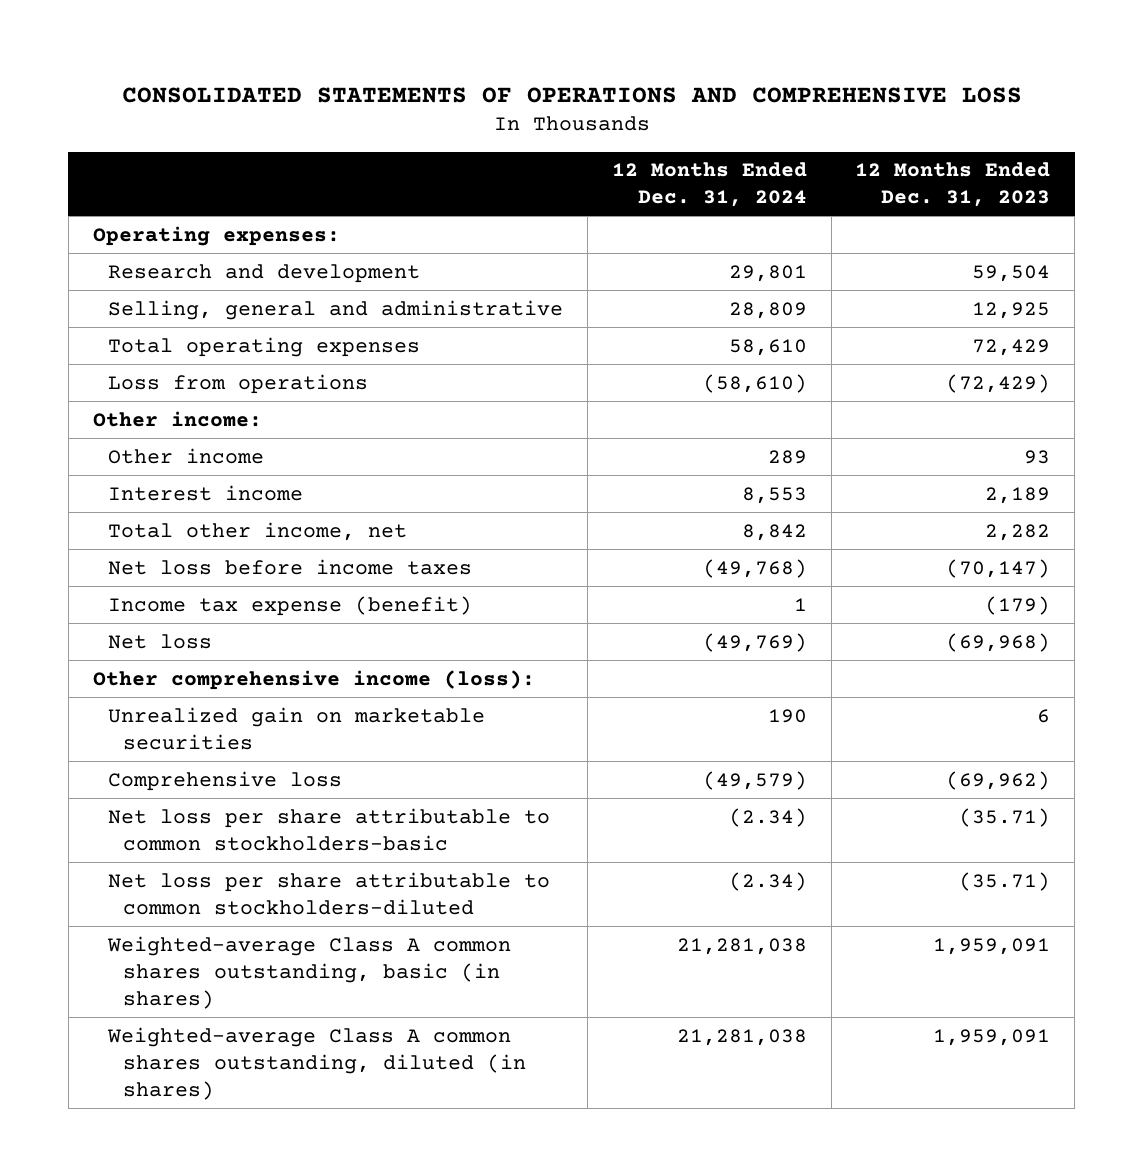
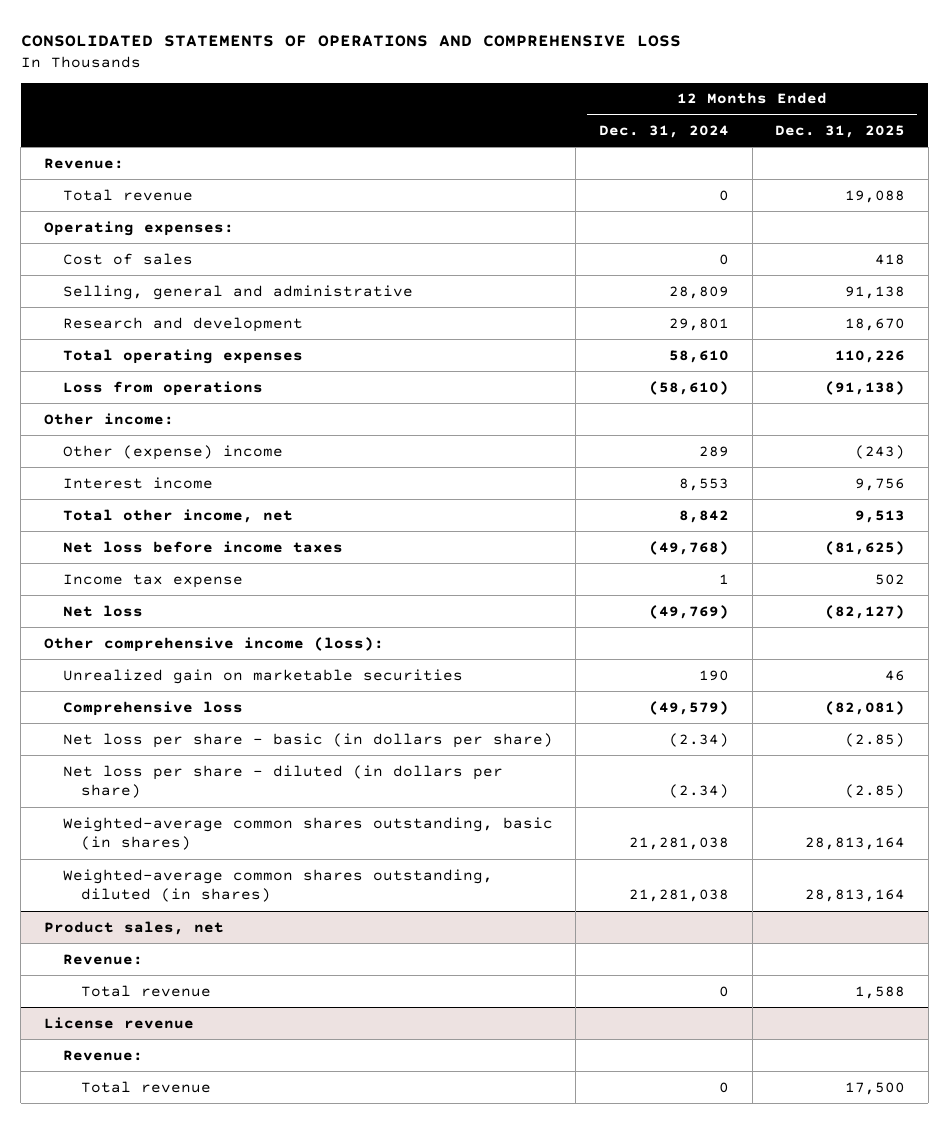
[855,162,1051,208] 12 Months Ended Dec. 31, 2023 -> none
none -> [775,125,906,139] Dec. 31, 2025
none -> [44,157,125,169] Revenue:
none -> [62,188,193,201] Total revenue
none -> [62,252,193,265] Cost of sales
[108,263,421,283] Research and development -> [62,316,303,332] Research and development
[108,447,265,464] Other income -> [62,444,283,460] Other (expense) income
[108,595,473,616] Income tax expense (benefit) -> [62,573,243,588] Income tax expense
[108,807,551,851] Net loss per share attributable to common stockholders-basic -> [62,732,553,748] Net loss per share - basic (in dollars per share)
[108,871,551,915] Net loss per share attributable to common stockholders-diluted -> [62,764,503,799] Net loss per share - diluted (in dollars per share)
[107,935,512,1009] Weighted-average Class A common shares outstanding, basic (in shares) -> [62,816,553,851] Weighted-average common shares outstanding, basic (in shares)
[107,1026,527,1100] Weighted-average Class A common shares outstanding, diluted (in shares) -> [62,868,493,903] Weighted-average common shares outstanding, diluted (in shares)
none -> [44,920,225,935] Product sales, net
none -> [62,953,143,965] Revenue:
none -> [81,984,212,997] Total revenue
none -> [44,1016,195,1029] License revenue
none -> [62,1049,143,1061] Revenue:
none -> [81,1080,212,1093] Total revenue

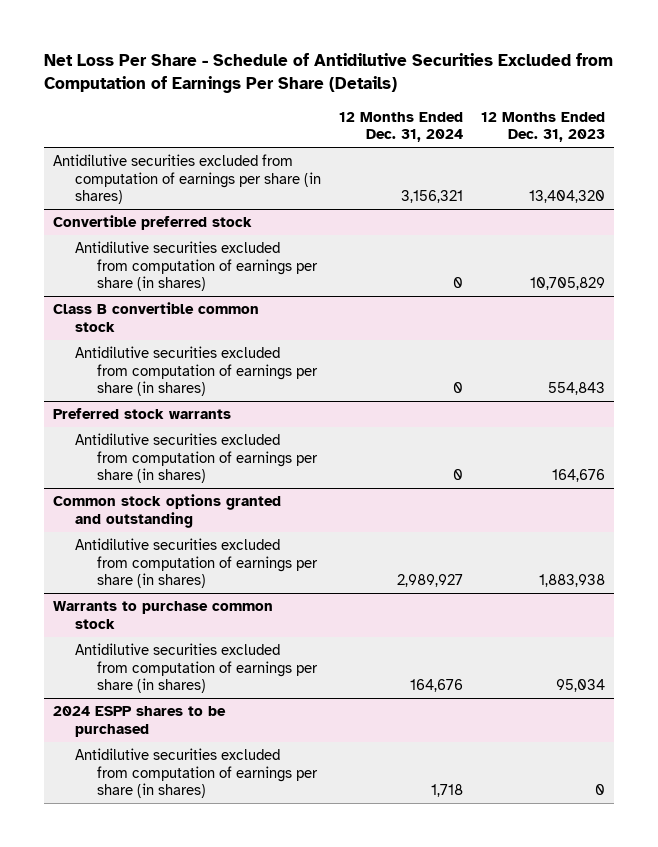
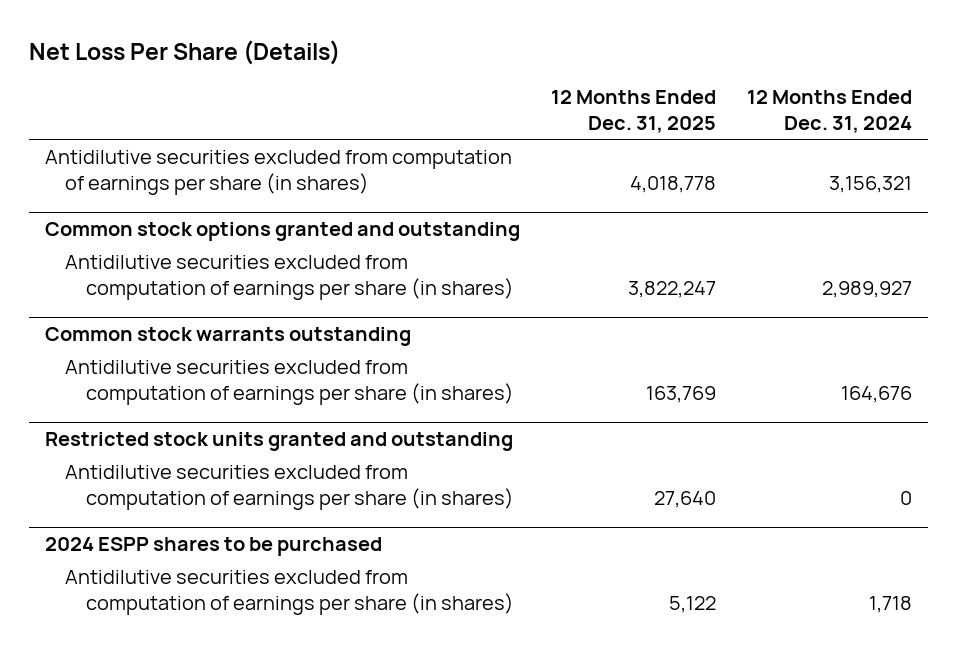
[43,53,613,94] Net Loss Per Share - Schedule of Antidilutive Securities Excluded from Computation of Earnings Per Share (Details) -> [28,40,340,66] Net Loss Per Share (Details)
[481,111,606,143] 12 Months Ended Dec. 31, 2023 -> none
none -> [551,90,717,134] 12 Months Ended Dec. 31, 2025
[52,215,252,231] Convertible preferred stock -> none
[74,241,318,292] Antidilutive securities excluded from computation of earnings per share (in shares) -> none
[52,302,259,332] Class B convertible common stock -> none
[74,346,318,397] Antidilutive securities excluded from computation of earnings per share (in shares) -> none
[52,408,231,420] Preferred stock warrants -> none
[74,433,318,484] Antidilutive securities excluded from computation of earnings per share (in shares) -> none
[52,601,273,629] Warrants to purchase common stock -> [44,326,411,346] Common stock warrants outstanding
none -> [44,431,513,451] Restricted stock units granted and outstanding
none -> [65,464,515,510] Antidilutive securities excluded from computation of earnings per share (in shares)

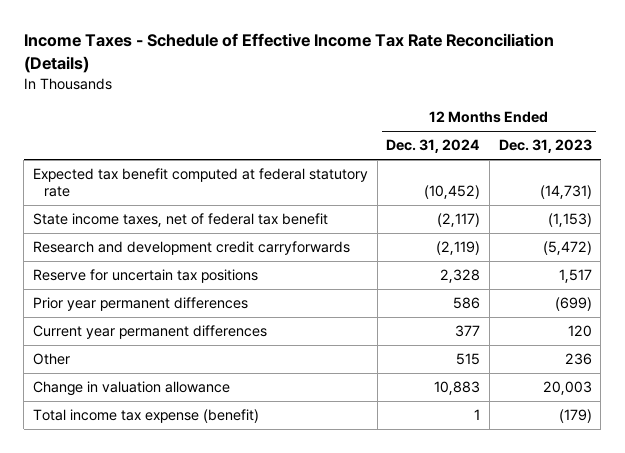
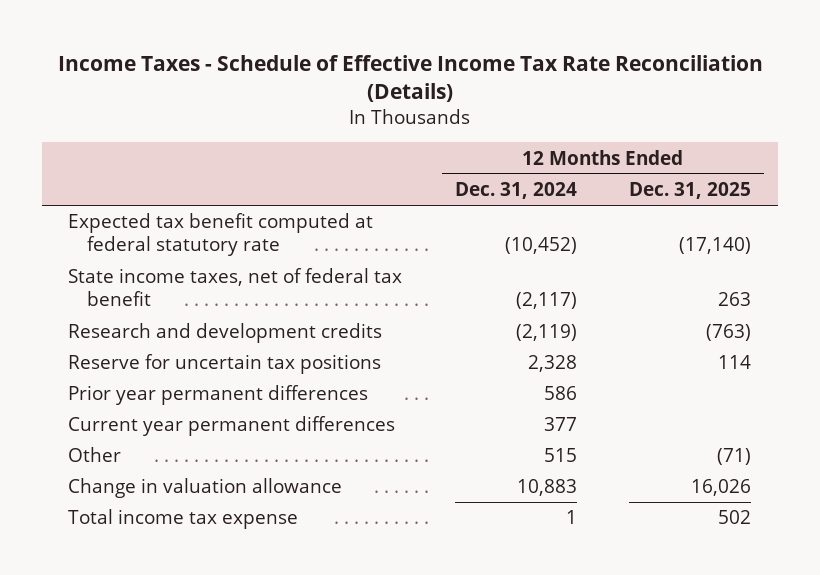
[498,139,592,154] Dec. 31, 2023 -> none
none -> [629,182,752,200] Dec. 31, 2025
[32,241,350,256] Research and development credit carryforwards -> [68,323,383,344] Research and development credits
[32,409,259,424] Total income tax expense (benefit) -> [68,509,299,530] Total income tax expense

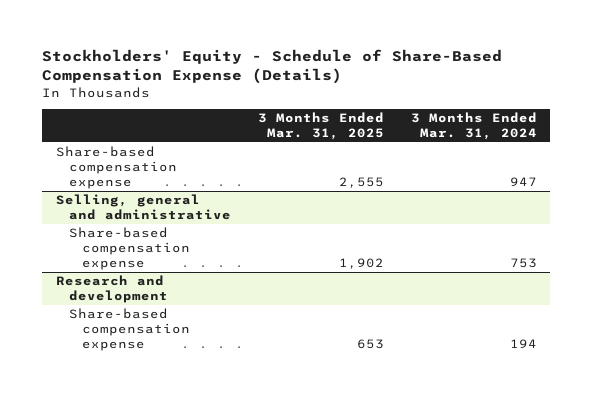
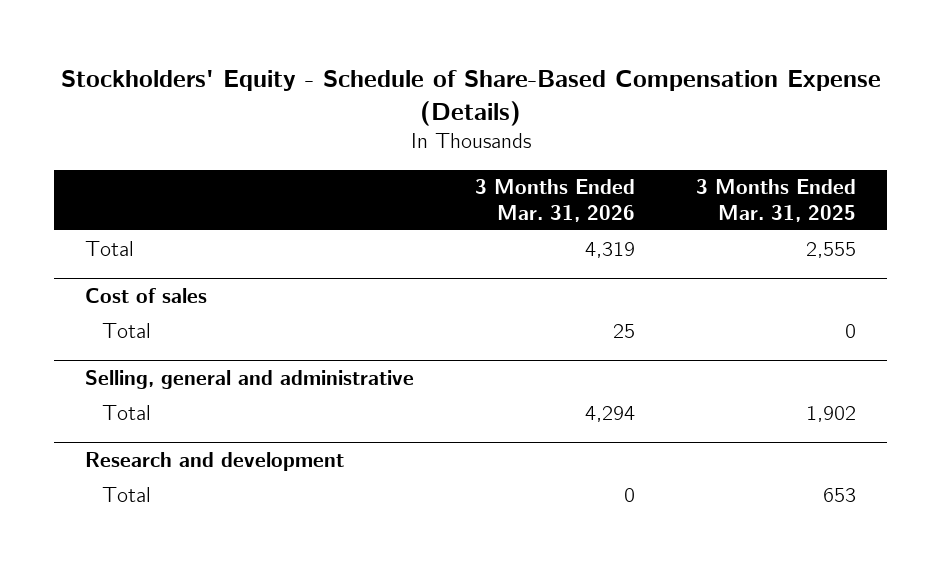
[410,112,537,141] 3 Months Ended Mar. 31, 2024 -> none
none -> [475,179,636,222] 3 Months Ended Mar. 31, 2026
[55,146,177,190] Share-based compensation expense -> [84,240,134,256] Total
none -> [84,288,207,304] Cost of sales
none -> [101,322,151,338] Total
[68,227,191,271] Share-based compensation expense -> [101,404,151,420] Total
[68,308,191,352] Share-based compensation expense -> [101,486,151,502] Total

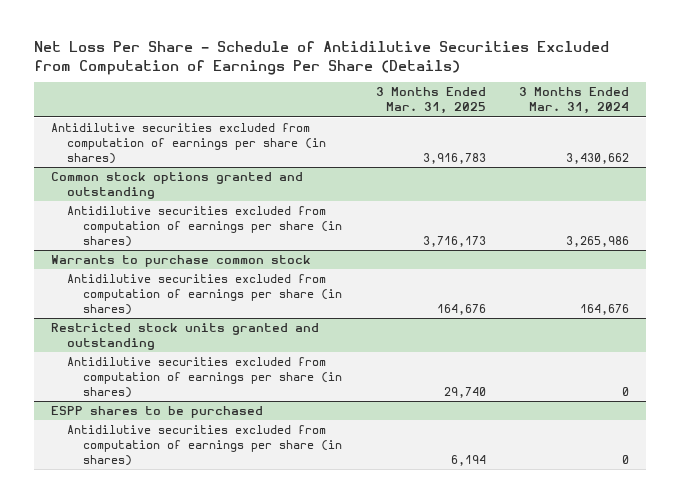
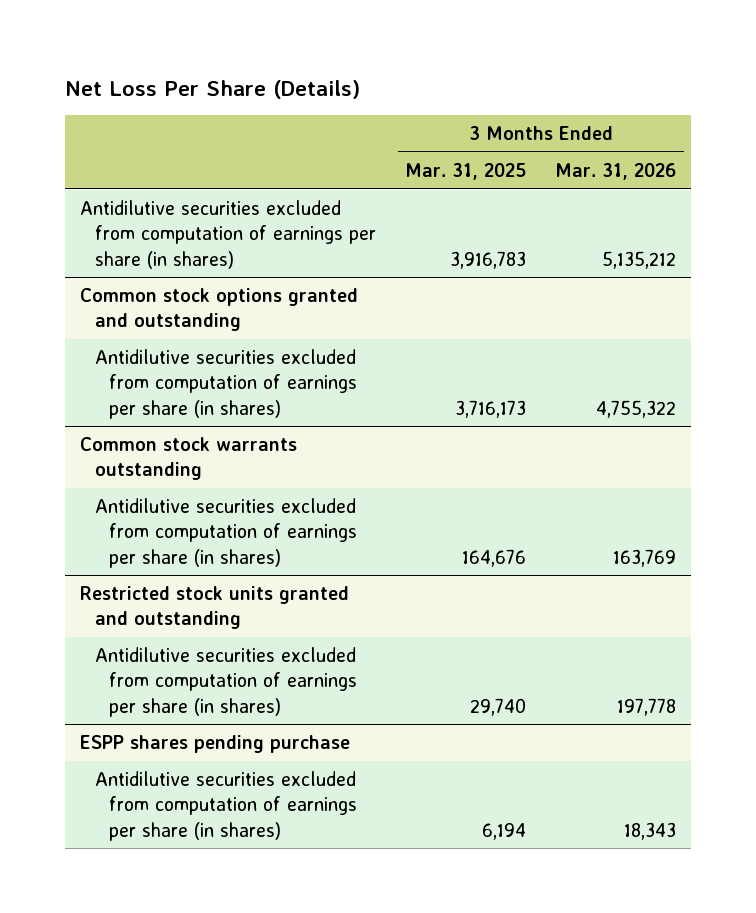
[34,41,610,75] Net Loss Per Share - Schedule of Antidilutive Securities Excluded from Computation of Earnings Per Share (Details) -> [65,79,361,99] Net Loss Per Share (Details)
[519,87,630,115] 3 Months Ended Mar. 31, 2024 -> none
none -> [555,162,677,180] Mar. 31, 2026
[50,255,311,268] Warrants to purchase common stock -> [79,437,297,481] Common stock warrants outstanding
[50,406,263,419] ESPP shares to be purchased -> [79,735,350,754] ESPP shares pending purchase

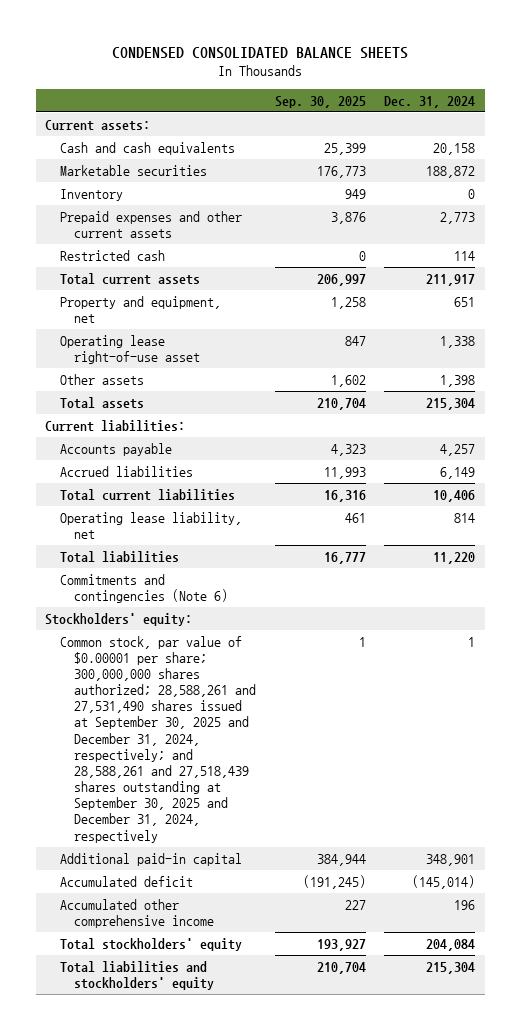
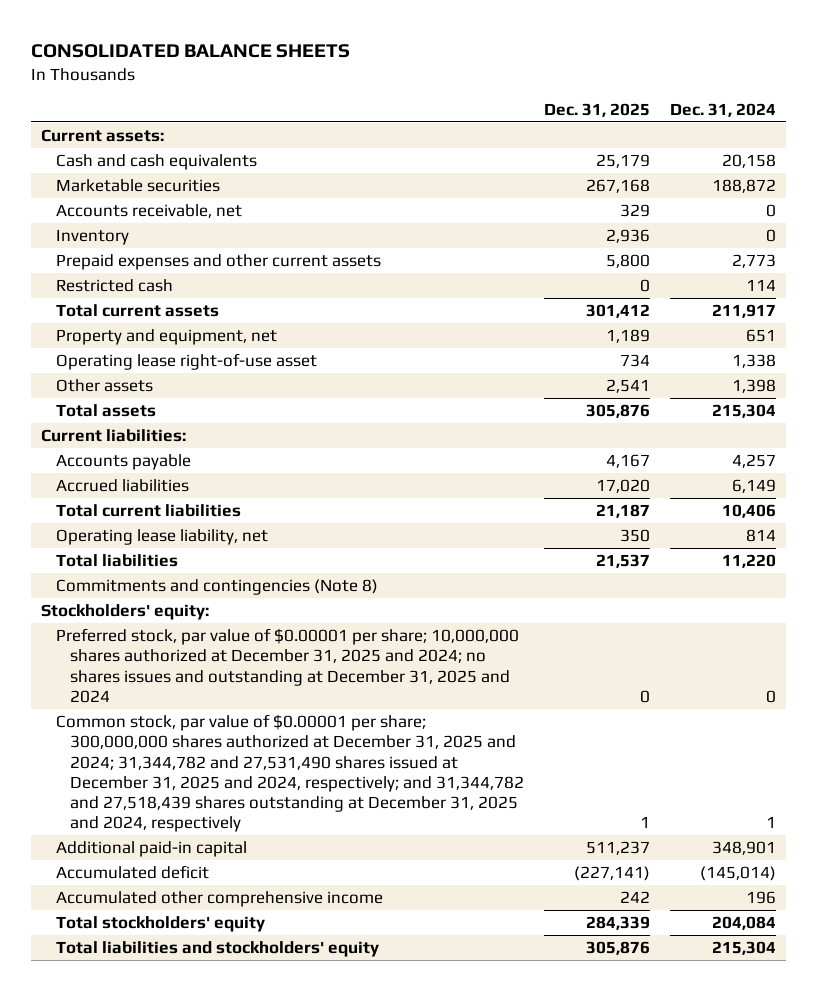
[112,47,409,60] CONDENSED CONSOLIDATED BALANCE SHEETS -> [31,44,351,59] CONSOLIDATED BALANCE SHEETS
[274,95,366,108] Sep. 30, 2025 -> none
none -> [543,102,650,117] Dec. 31, 2025
none -> [55,203,242,218] Accounts receivable, net
[59,573,229,603] Commitments and contingencies (Note 6) -> [55,578,378,595] Commitments and contingencies (Note 8)
none -> [55,627,519,703] Preferred stock, par value of $0.00001 per share; 10,000,000 shares authorized at December 31, 2025 and 2024; no shares issues and outstanding at December 31, 2025 and 2024
[59,635,257,843] Common stock, par value of $0.00001 per share; 300,000,000 shares authorized; 28,588,261 and 27,531,490 shares issued at September 30, 2025 and December 31, 2024, respectively; and 28,588,261 and 27,518,439 shares outstanding at September 30, 2025 and December 31, 2024, respectively -> [55,713,525,833] Common stock, par value of $0.00001 per share; 300,000,000 shares authorized at December 31, 2025 and 2024; 31,344,782 and 27,531,490 shares issued at December 31, 2025 and 2024, respectively; and 31,344,782 and 27,518,439 shares outstanding at December 31, 2025 and 2024, respectively

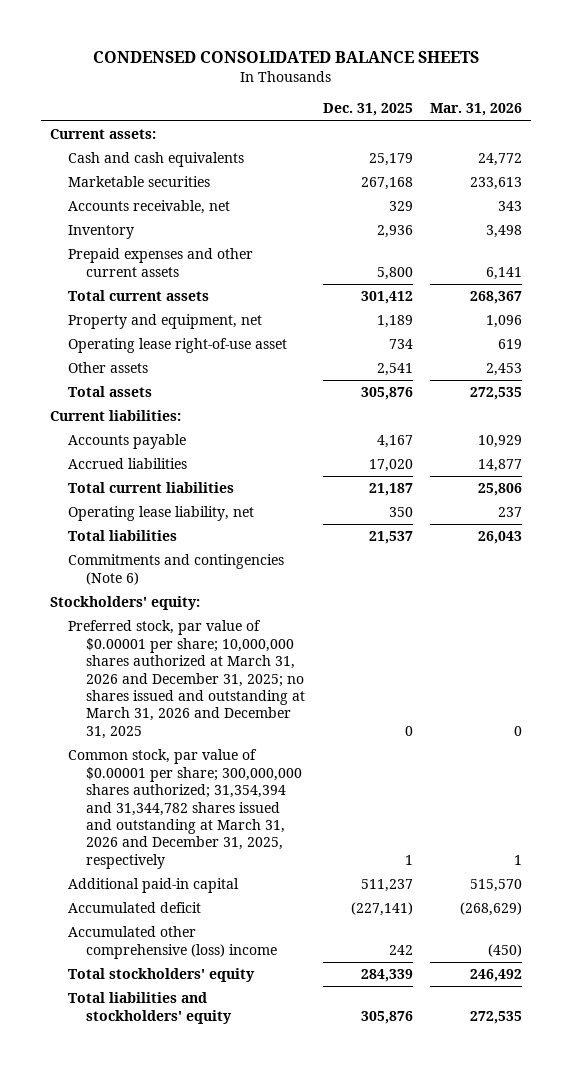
[31,44,351,59] CONSOLIDATED BALANCE SHEETS -> [93,51,480,64] CONDENSED CONSOLIDATED BALANCE SHEETS
[669,102,776,117] Dec. 31, 2024 -> none
none -> [430,103,523,117] Mar. 31, 2026
[55,278,173,292] Restricted cash -> none
[55,578,378,595] Commitments and contingencies (Note 8) -> [68,554,285,585] Commitments and contingencies (Note 6)
[55,627,519,703] Preferred stock, par value of $0.00001 per share; 10,000,000 shares authorized at December 31, 2025 and 2024; no shares issues and outstanding at December 31, 2025 and 2024 -> [68,620,305,739] Preferred stock, par value of $0.00001 per share; 10,000,000 shares authorized at March 31, 2026 and December 31, 2025; no shares issued and outstanding at March 31, 2026 and December 31, 2025
[55,713,525,833] Common stock, par value of $0.00001 per share; 300,000,000 shares authorized at December 31, 2025 and 2024; 31,344,782 and 27,531,490 shares issued at December 31, 2025 and 2024, respectively; and 31,344,782 and 27,518,439 shares outstanding at December 31, 2025 and 2024, respectively -> [68,749,302,869] Common stock, par value of $0.00001 per share; 300,000,000 shares authorized; 31,354,394 and 31,344,782 shares issued and outstanding at March 31, 2026 and December 31, 2025, respectively
[55,890,383,907] Accumulated other comprehensive income -> [68,926,277,959] Accumulated other comprehensive (loss) income

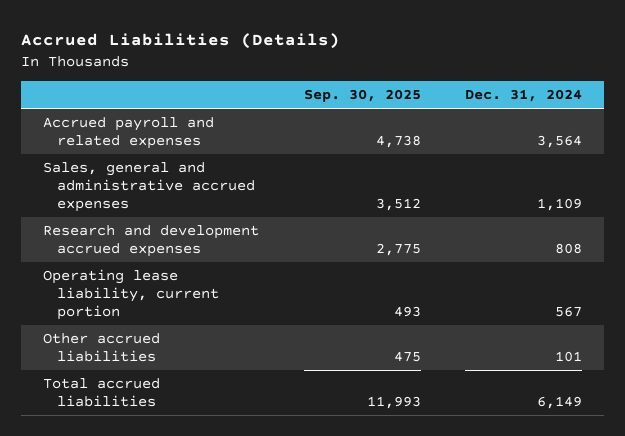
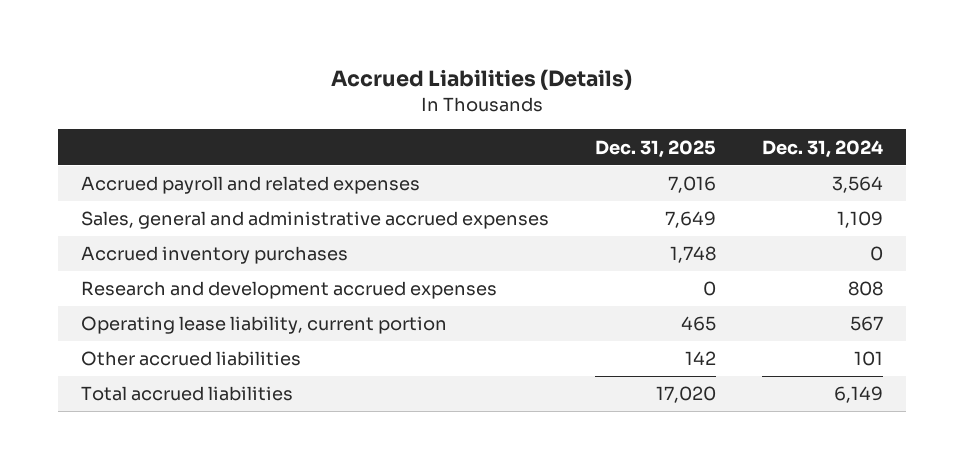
[303,89,421,103] Sep. 30, 2025 -> none
none -> [595,139,717,158] Dec. 31, 2025
none -> [81,246,349,265] Accrued inventory purchases

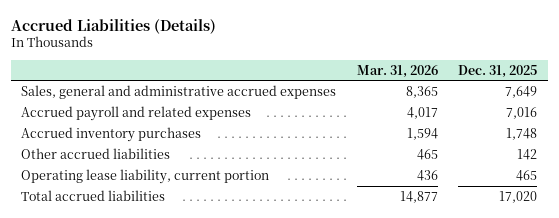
[762,139,884,158] Dec. 31, 2024 -> none
none -> [356,64,438,78] Mar. 31, 2026
[81,176,421,195] Accrued payroll and related expenses -> [21,105,252,121] Accrued payroll and related expenses
[81,281,498,300] Research and development accrued expenses -> none
[81,316,448,335] Operating lease liability, current portion -> [21,168,270,184] Operating lease liability, current portion

